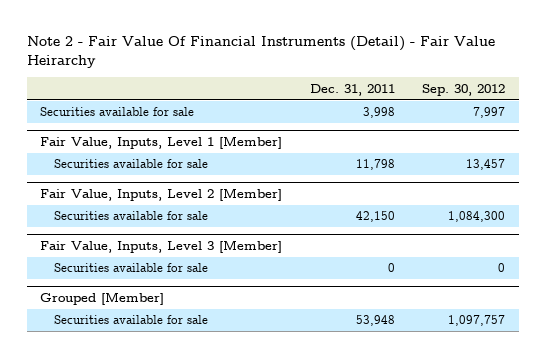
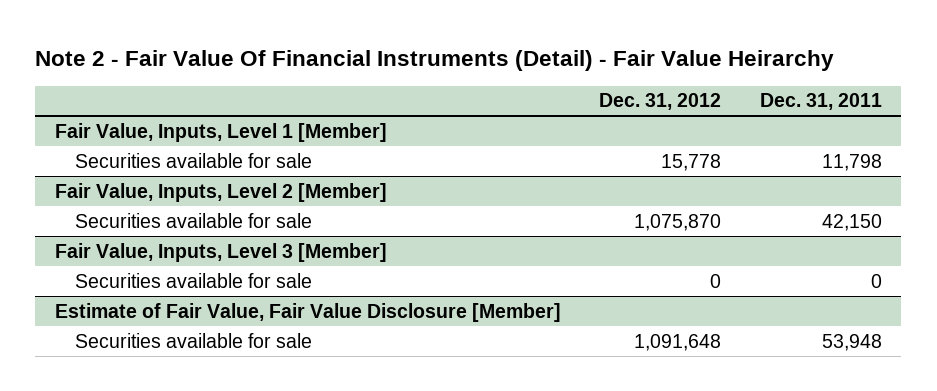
[422,83,506,96] Sep. 30, 2012 -> none
none -> [599,93,722,111] Dec. 31, 2012
[40,107,195,117] Securities available for sale -> none
[40,291,165,305] Grouped [Member] -> none
none -> [54,302,561,322] Estimate of Fair Value, Fair Value Disclosure [Member]

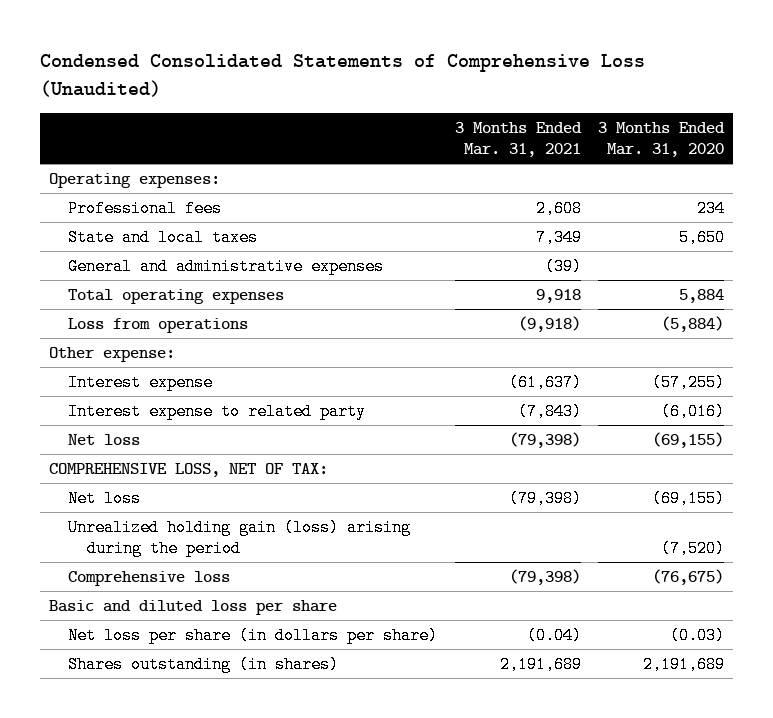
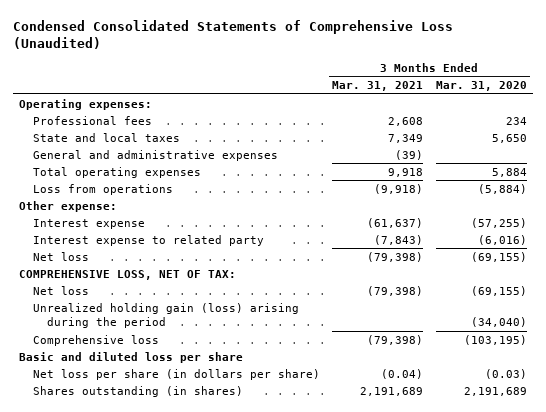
[661,539,726,557] (7,520) -> [470,317,527,328] (34,040)
[652,569,725,586] (76,675) -> [463,334,527,345] (103,195)

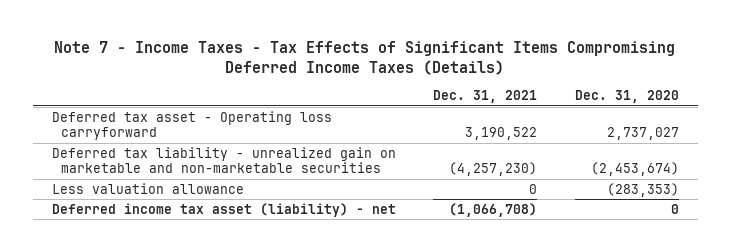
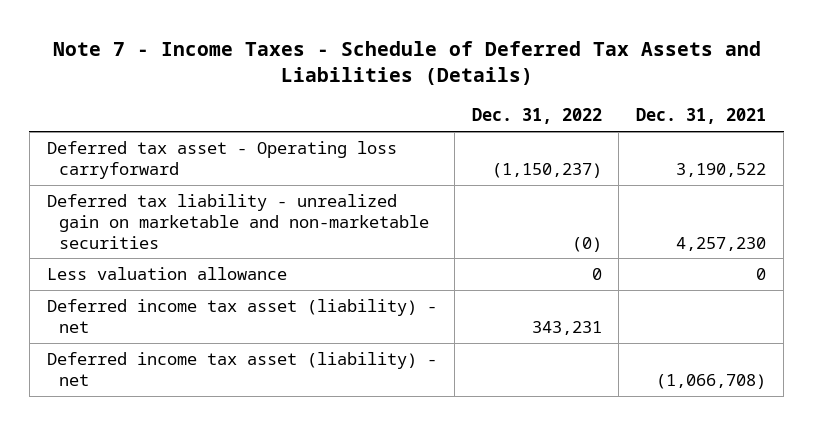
[54,40,676,75] Note 7 - Income Taxes - Tax Effects of Significant Items Compromising Deferred Income Taxes (Details) -> [52,40,761,86] Note 7 - Income Taxes - Schedule of Deferred Tax Assets and Liabilities (Details)
[575,90,680,104] Dec. 31, 2020 -> none
none -> [471,108,602,125] Dec. 31, 2022
[449,162,538,177] (4,257,230) -> [676,236,767,251] 4,257,230
none -> [46,299,437,333] Deferred income tax asset (liability) - net

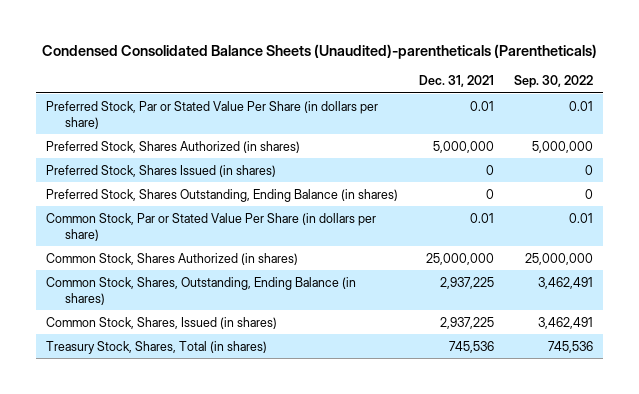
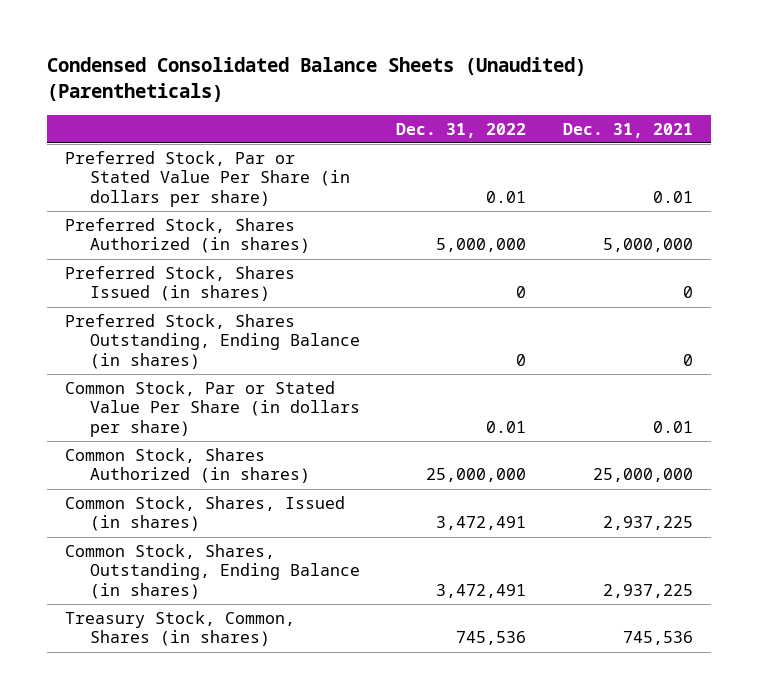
[41,44,597,60] Condensed Consolidated Balance Sheets (Unaudited)-parentheticals (Parentheticals) -> [46,57,586,103] Condensed Consolidated Balance Sheets (Unaudited) (Parentheticals)
[513,75,593,89] Sep. 30, 2022 -> none
none -> [396,122,527,138] Dec. 31, 2022
[46,276,357,305] Common Stock, Shares, Outstanding, Ending Balance (in shares) -> [64,544,360,599] Common Stock, Shares, Outstanding, Ending Balance (in shares)
[46,340,268,354] Treasury Stock, Shares, Total (in shares) -> [64,611,295,647] Treasury Stock, Common, Shares (in shares)

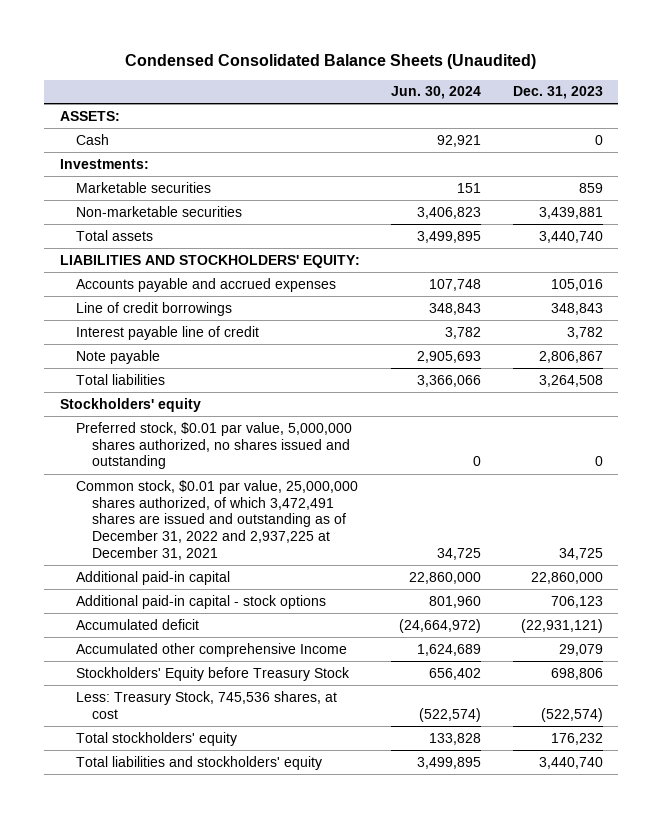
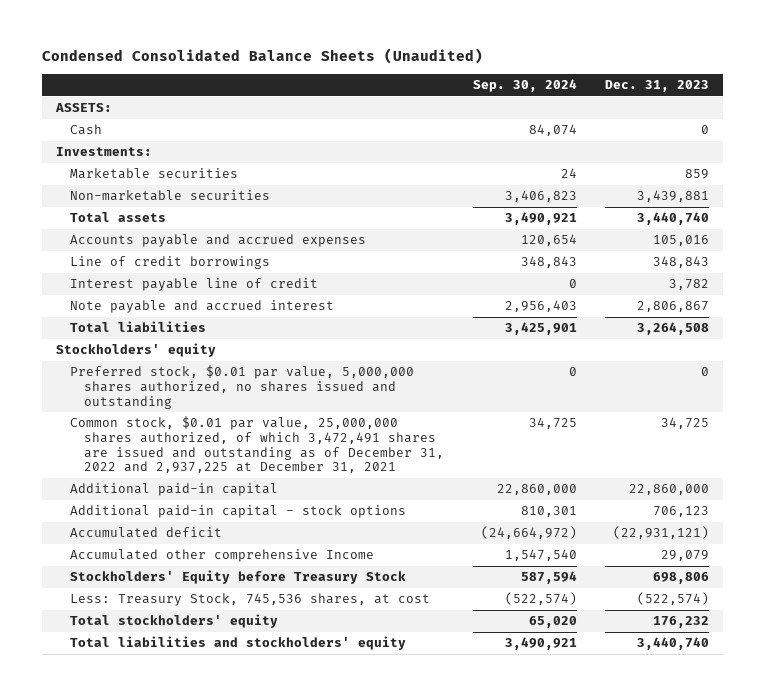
[391,86,482,100] Jun. 30, 2024 -> none
none -> [472,78,577,92] Sep. 30, 2024
[59,254,360,268] LIABILITIES AND STOCKHOLDERS' EQUITY: -> none
[76,349,161,364] Note payable -> [70,300,335,314] Note payable and accrued interest

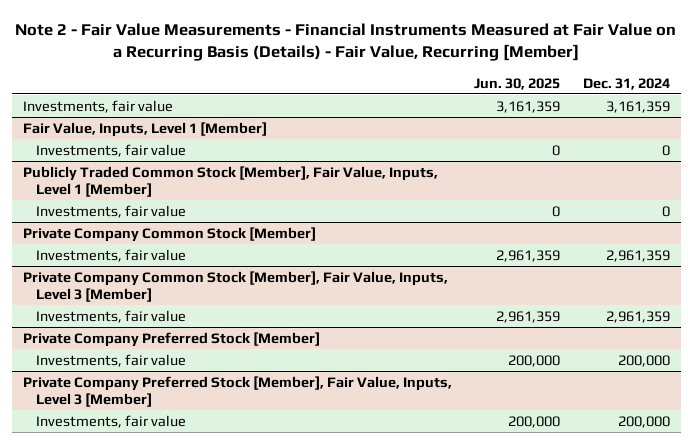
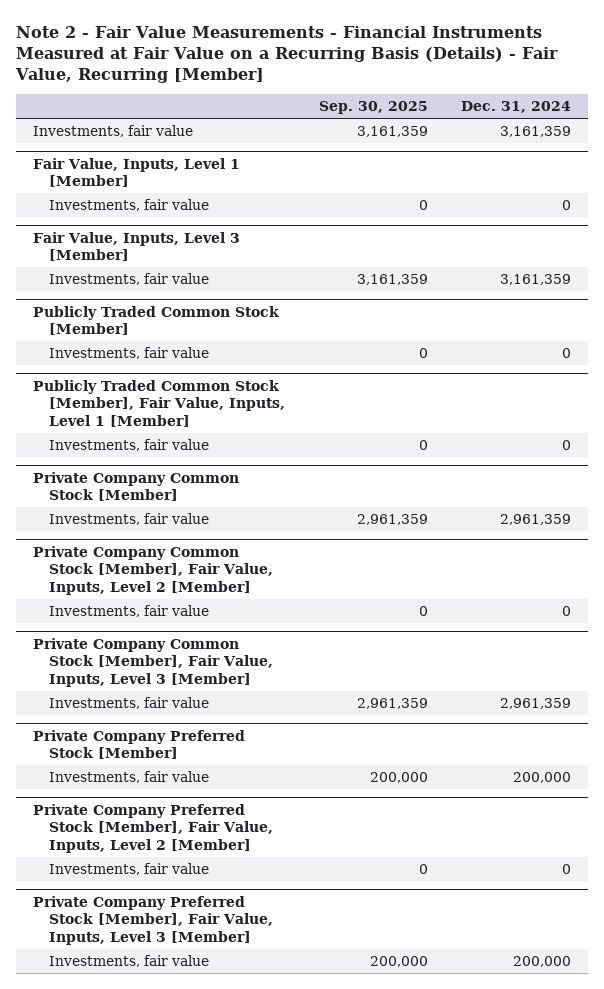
[474,77,561,90] Jun. 30, 2025 -> none
none -> [318,101,428,115] Sep. 30, 2025
none -> [33,231,241,262] Fair Value, Inputs, Level 3 [Member]
none -> [49,273,210,286] Investments, fair value
none -> [33,305,280,336] Publicly Traded Common Stock [Member]
none -> [49,347,210,360] Investments, fair value
none -> [33,545,274,595] Private Company Common Stock [Member], Fair Value, Inputs, Level 2 [Member]
none -> [49,605,210,618] Investments, fair value
none -> [33,803,274,853] Private Company Preferred Stock [Member], Fair Value, Inputs, Level 2 [Member]
none -> [49,863,210,876] Investments, fair value

